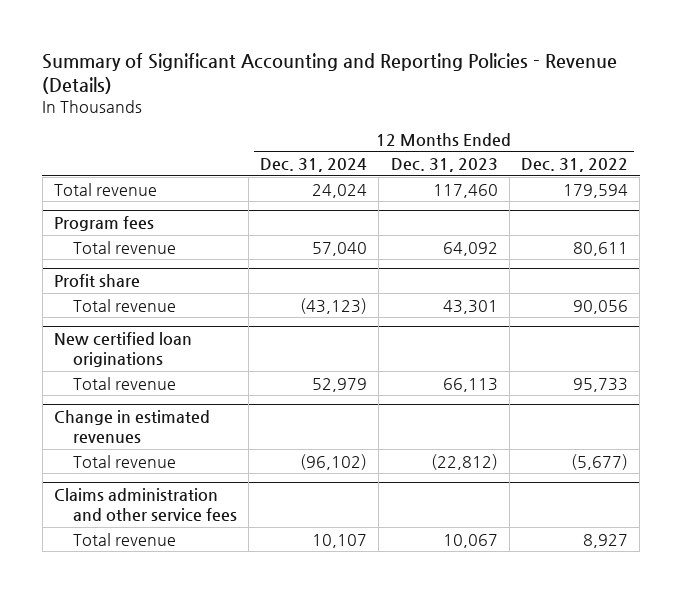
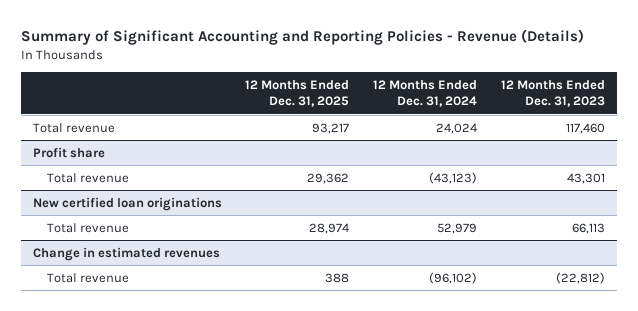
[521,158,629,173] Dec. 31, 2022 -> none
none -> [245,79,350,108] 12 Months Ended Dec. 31, 2025
[54,216,155,232] Program fees -> none
[72,240,176,254] Total revenue -> none
[54,488,237,523] Claims administration and other service fees -> none
[72,532,176,546] Total revenue -> none

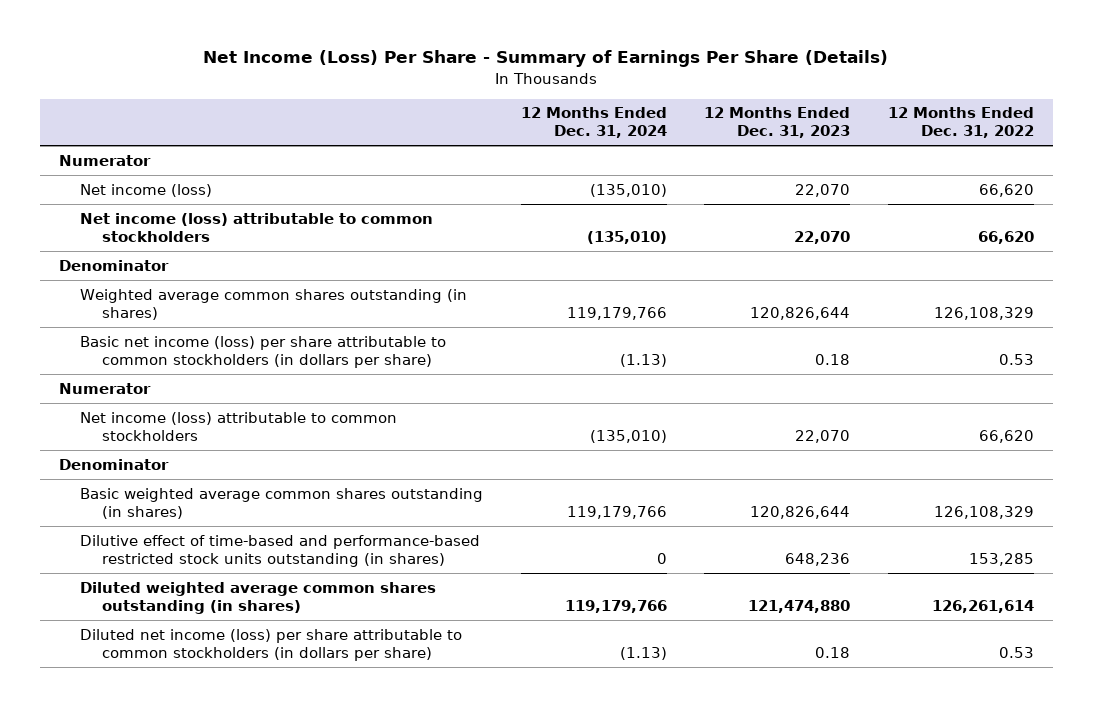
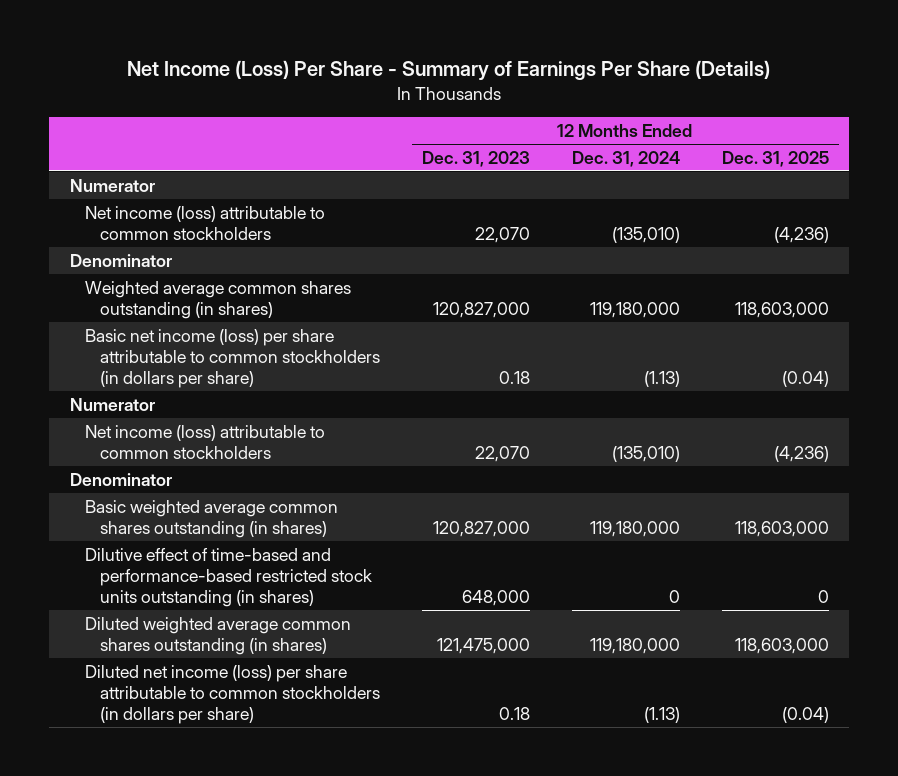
[887,107,1034,139] 12 Months Ended Dec. 31, 2022 -> none
none -> [721,150,829,167] Dec. 31, 2025
[80,183,213,197] Net income (loss) -> none
[566,306,667,320] 119,179,766 -> [589,301,680,318] 119,180,000
[750,306,851,320] 120,826,644 -> [433,301,531,318] 120,827,000
[566,505,667,519] 119,179,766 -> [589,520,680,537] 119,180,000
[750,505,851,519] 120,826,644 -> [433,520,531,537] 120,827,000
[785,552,851,566] 648,236 -> [462,590,531,607] 648,000
[564,599,667,613] 119,179,766 -> [589,637,680,654] 119,180,000
[748,599,851,613] 121,474,880 -> [437,637,531,654] 121,475,000

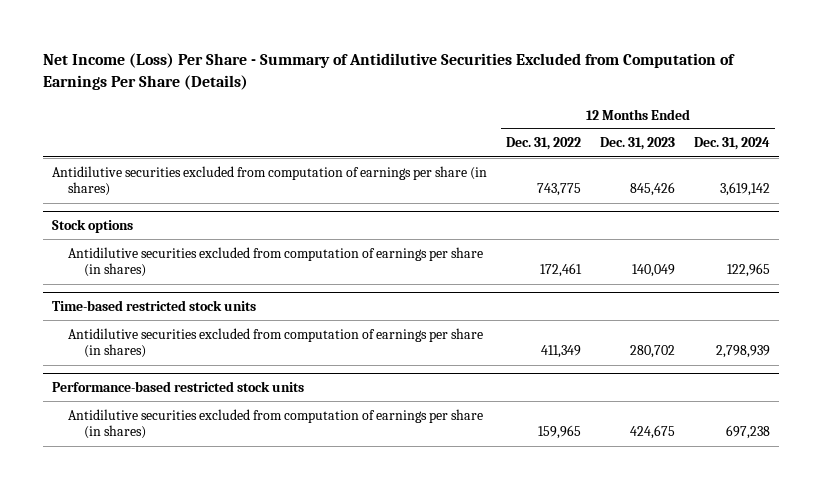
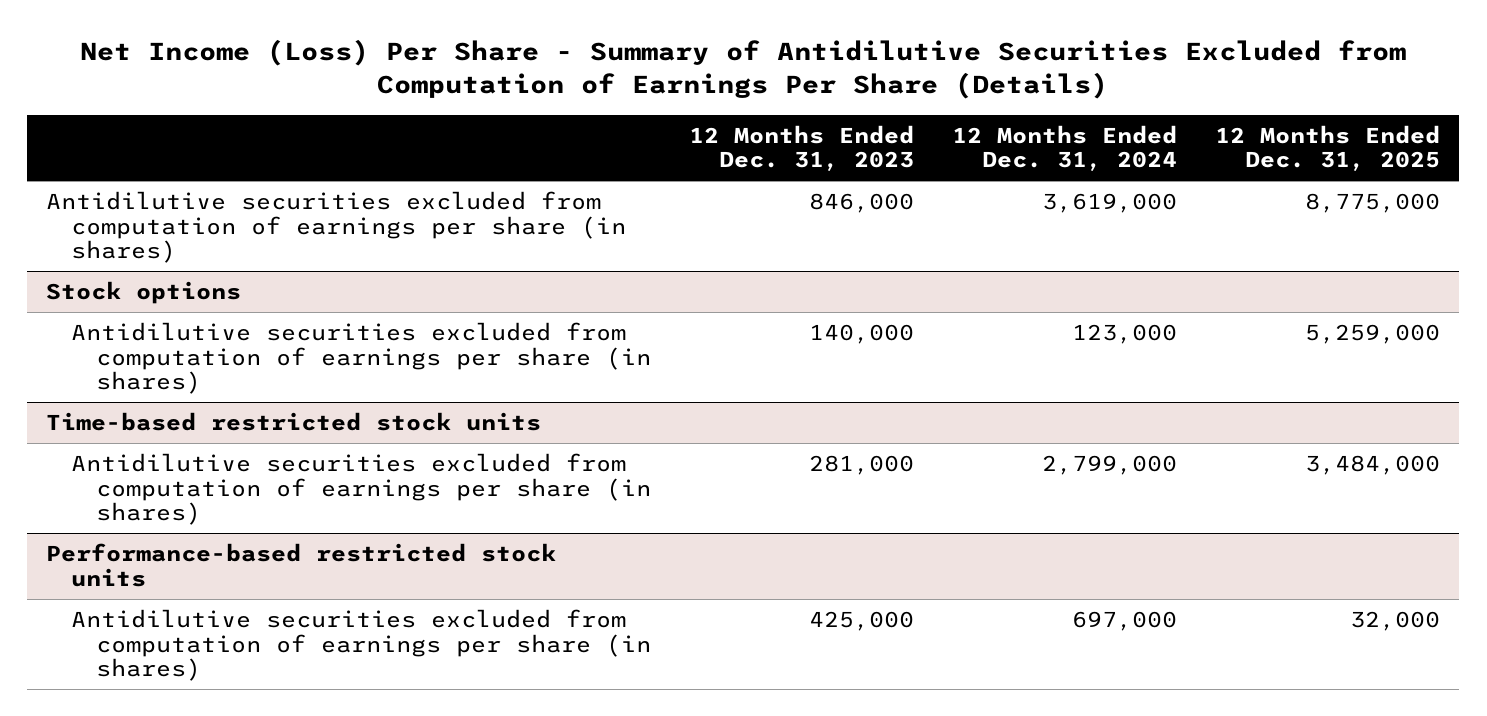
[506,137,582,151] Dec. 31, 2022 -> none
none -> [1215,124,1441,172] 12 Months Ended Dec. 31, 2025
[630,182,676,197] 845,426 -> [808,192,914,213] 846,000
[719,182,770,197] 3,619,142 -> [1042,192,1178,213] 3,619,000
[632,264,676,278] 140,049 -> [808,323,914,344] 140,000
[726,263,770,278] 122,965 -> [1072,323,1178,344] 123,000
[630,345,676,359] 280,702 -> [808,454,914,475] 281,000
[715,345,770,359] 2,798,939 -> [1042,454,1178,475] 2,799,000
[630,425,676,440] 424,675 -> [808,610,914,631] 425,000
[725,425,770,440] 697,238 -> [1072,610,1178,631] 697,000

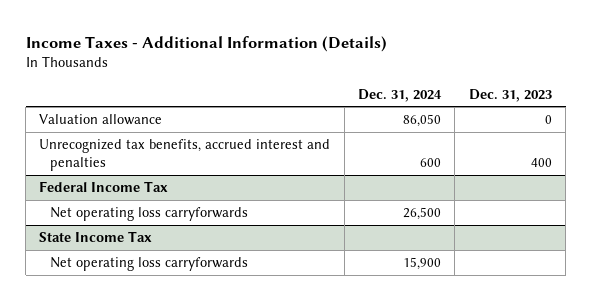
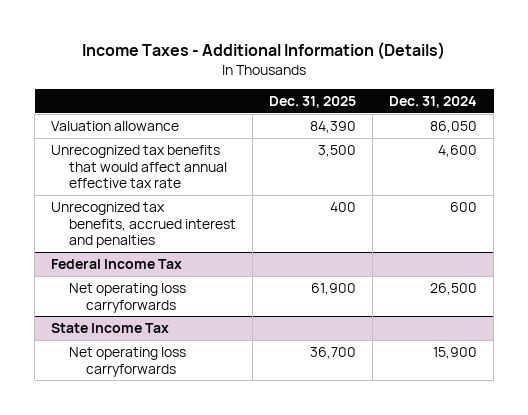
[468,88,552,102] Dec. 31, 2023 -> none
none -> [268,95,356,108] Dec. 31, 2025
none -> [51,144,227,189] Unrecognized tax benefits that would affect annual effective tax rate

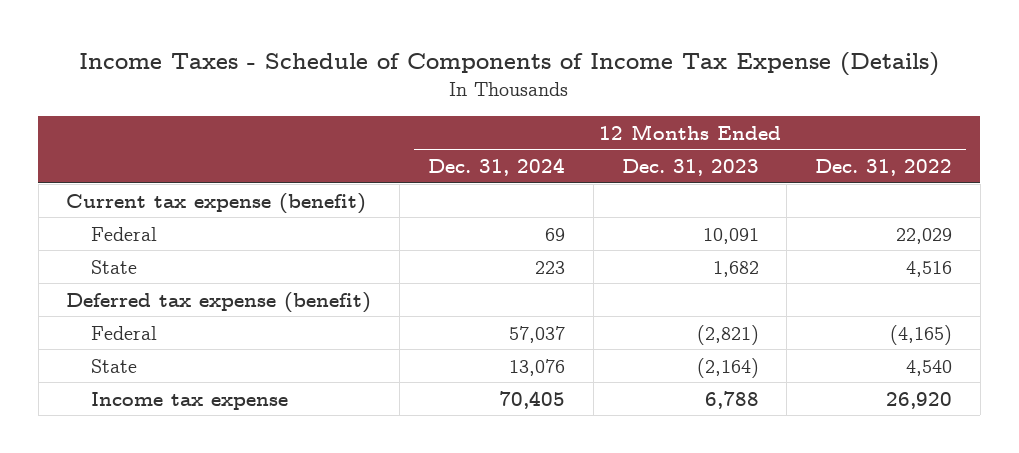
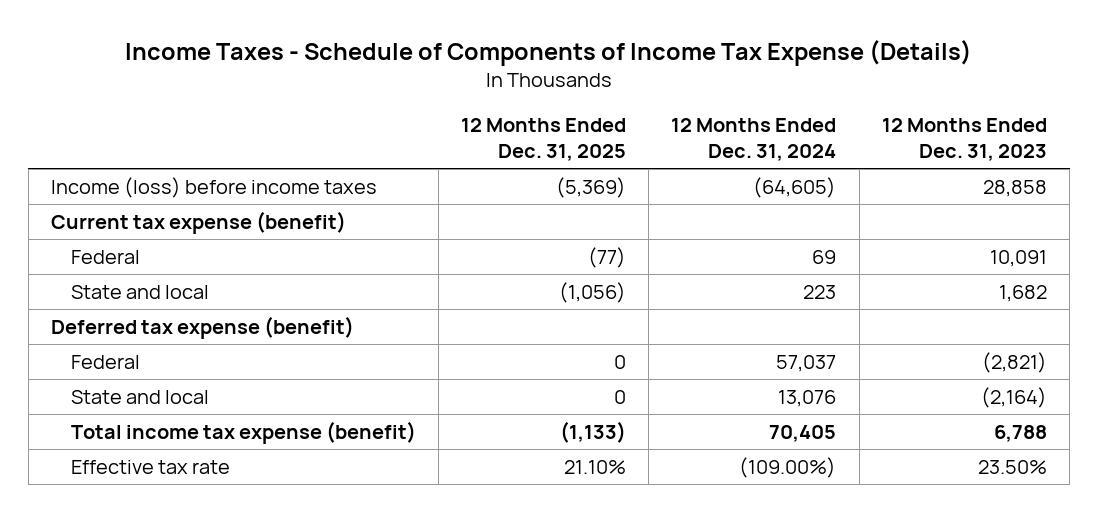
[815,159,953,177] Dec. 31, 2022 -> none
none -> [461,118,627,162] 12 Months Ended Dec. 31, 2025
none -> [51,176,378,198] Income (loss) before income taxes
[90,259,137,274] State -> [70,284,209,299] State and local
[90,358,137,373] State -> [70,389,209,404] State and local
[90,391,288,410] Income tax expense -> [70,420,416,444] Total income tax expense (benefit)
none -> [70,459,230,474] Effective tax rate

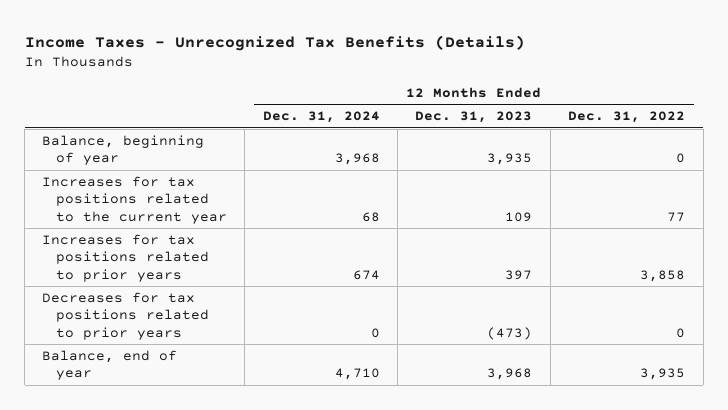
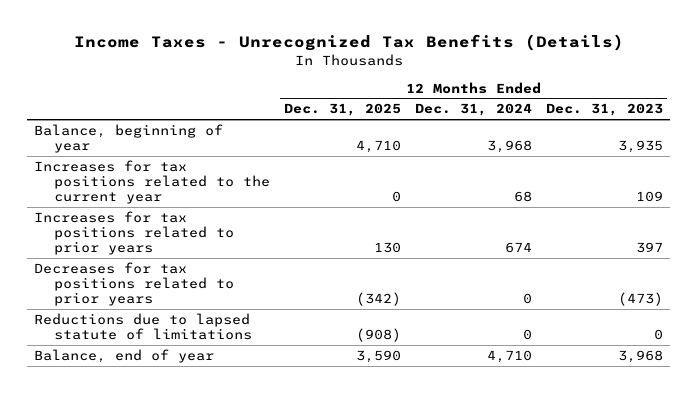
[568,111,686,124] Dec. 31, 2022 -> none
none -> [284,103,402,117] Dec. 31, 2025
none -> [34,312,252,340] Reductions due to lapsed statute of limitations

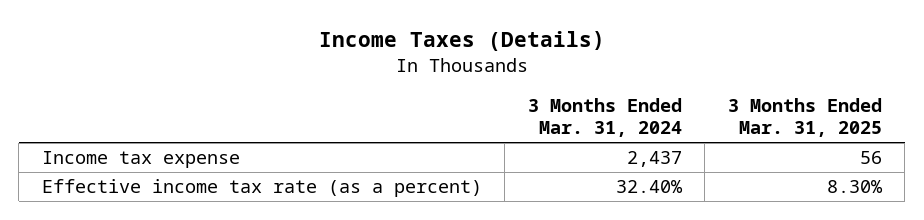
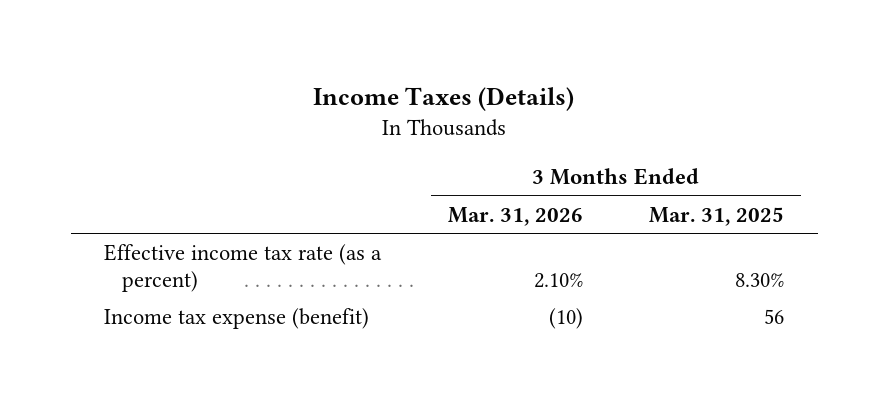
[527,97,682,138] 3 Months Ended Mar. 31, 2024 -> none
none -> [447,206,583,226] Mar. 31, 2026
[41,151,240,169] Income tax expense -> none
none -> [104,308,370,330] Income tax expense (benefit)

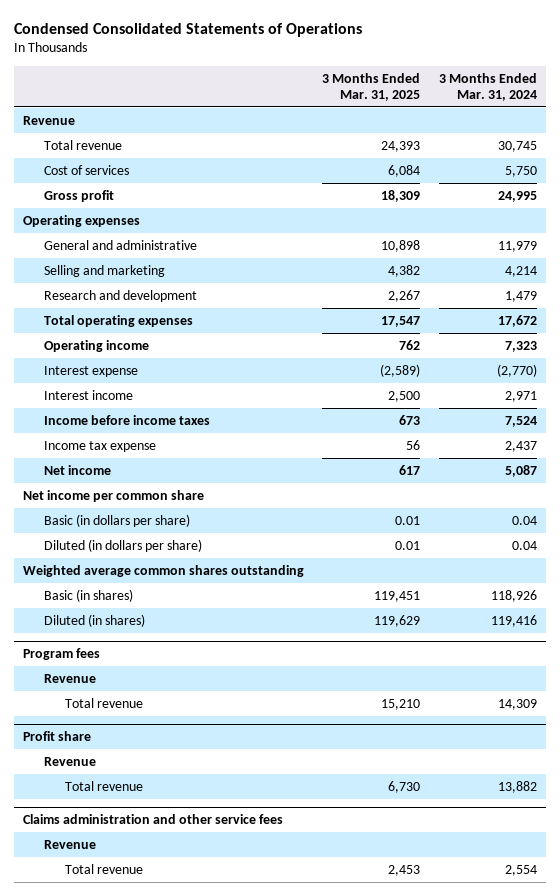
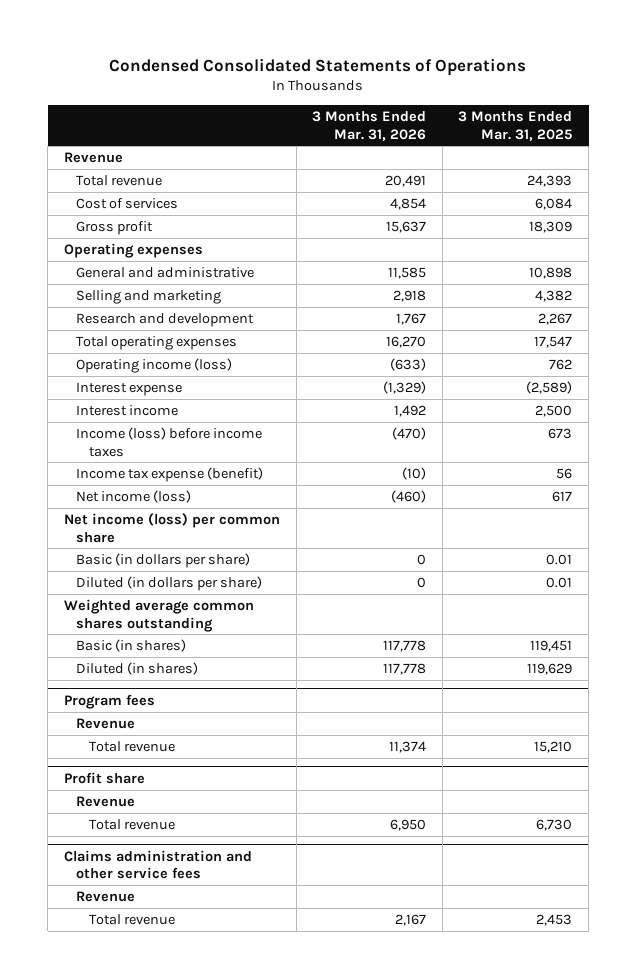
[438,72,537,101] 3 Months Ended Mar. 31, 2024 -> none
none -> [312,111,427,141] 3 Months Ended Mar. 31, 2026
[44,339,150,352] Operating income -> [76,357,233,373] Operating income (loss)
[44,414,211,425] Income before income taxes -> [76,426,263,457] Income (loss) before income taxes
[44,440,157,452] Income tax expense -> [76,466,264,482] Income tax expense (benefit)
[44,464,112,475] Net income -> [76,489,192,503] Net income (loss)
[23,489,205,502] Net income per common share -> [64,512,281,543] Net income (loss) per common share

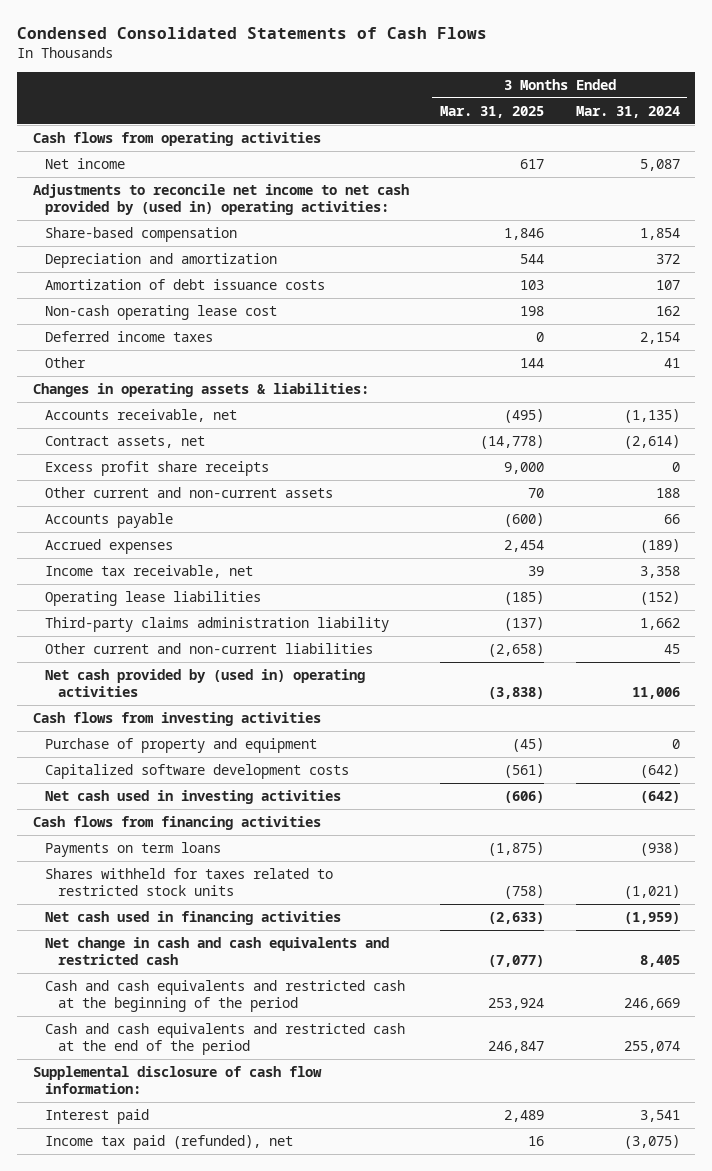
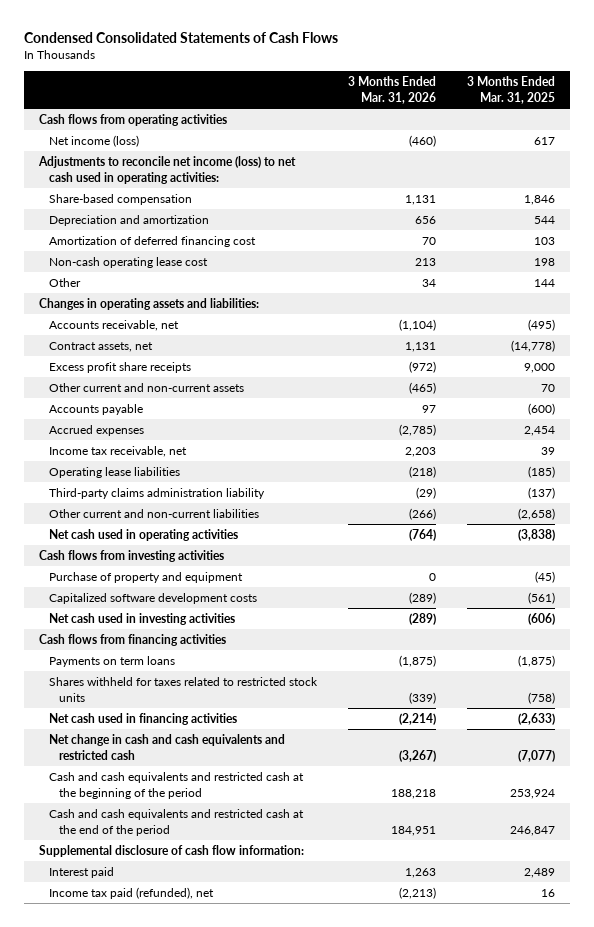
[575,106,680,119] Mar. 31, 2024 -> none
none -> [348,76,437,105] 3 Months Ended Mar. 31, 2026
[45,158,126,170] Net income -> [49,134,140,147] Net income (loss)
[32,184,409,216] Adjustments to reconcile net income to net cash provided by (used in) operating activities: -> [38,155,297,184] Adjustments to reconcile net income (loss) to net cash used in operating activities:
[45,279,326,291] Amortization of debt issuance costs -> [49,235,257,247] Amortization of deferred financing cost
[45,331,214,343] Deferred income taxes -> none
[32,383,369,398] Changes in operating assets & liabilities: -> [39,297,260,310] Changes in operating assets and liabilities:
[45,669,366,698] Net cash provided by (used in) operating activities -> [49,528,239,541] Net cash used in operating activities

